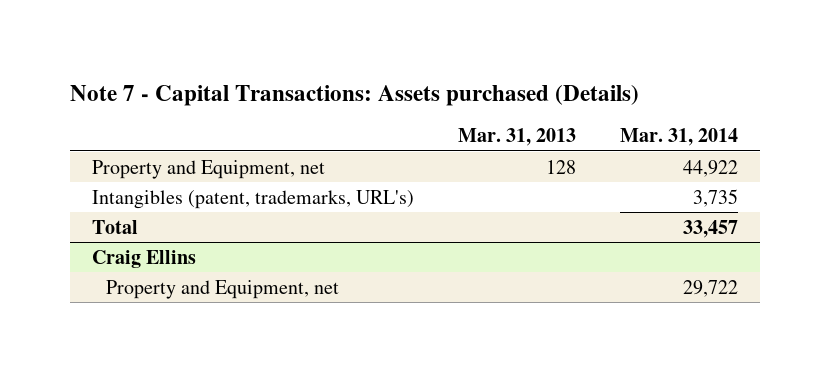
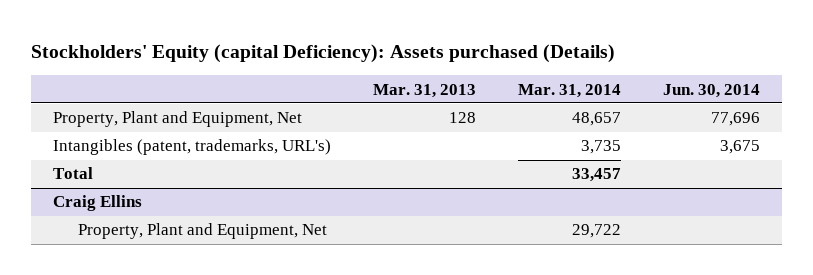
[69,84,639,106] Note 7 - Capital Transactions: Assets purchased (Details) -> [31,44,616,64] Stockholders' Equity (capital Deficiency): Assets purchased (Details)
none -> [663,83,761,98] Jun. 30, 2014
[91,159,325,179] Property and Equipment, net -> [52,111,302,128] Property, Plant and Equipment, Net
[683,159,739,177] 44,922 -> [572,112,622,127] 48,657
[106,279,340,299] Property and Equipment, net -> [78,223,328,240] Property, Plant and Equipment, Net

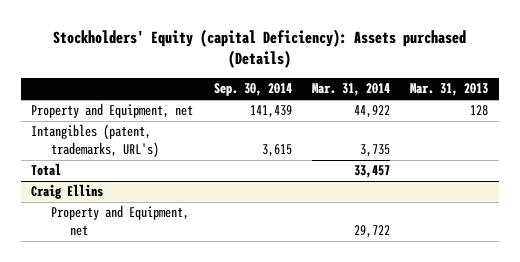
[663,83,761,98] Jun. 30, 2014 -> none
none -> [213,83,292,97] Sep. 30, 2014
[52,111,302,128] Property, Plant and Equipment, Net -> [31,103,194,119] Property and Equipment, net
[572,112,622,127] 48,657 -> [354,105,391,119] 44,922
[78,223,328,240] Property, Plant and Equipment, Net -> [50,205,189,236] Property and Equipment, net

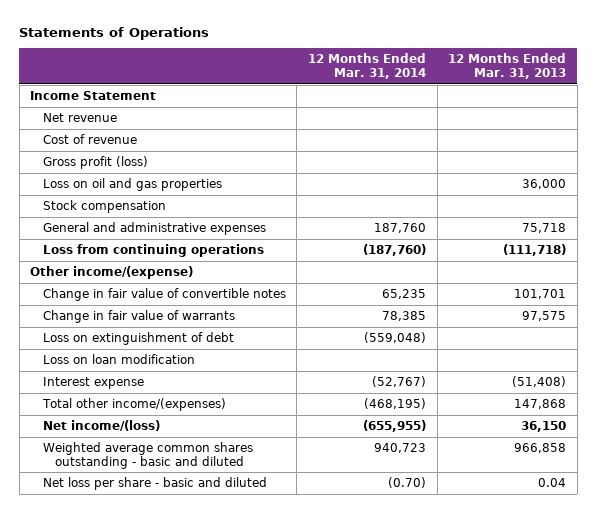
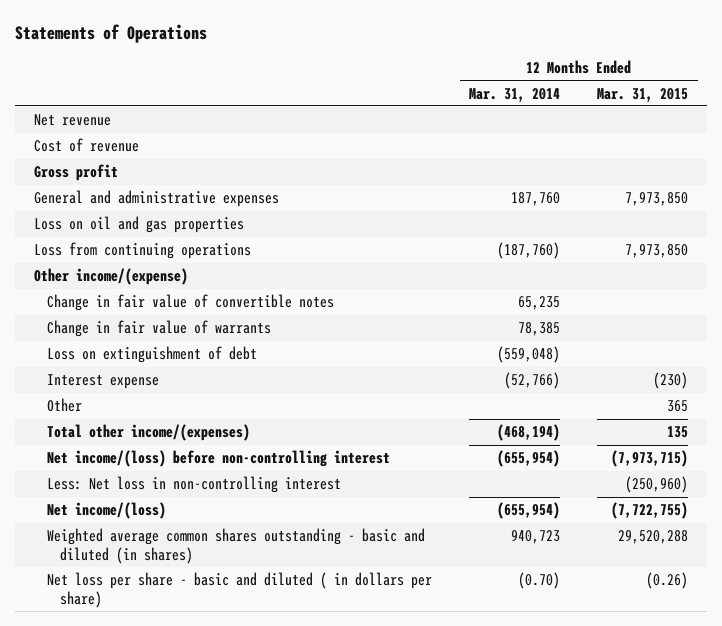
[448,53,567,79] 12 Months Ended Mar. 31, 2013 -> none
none -> [597,87,689,102] Mar. 31, 2015
[30,91,157,101] Income Statement -> none
[42,200,166,214] Stock compensation -> none
[42,156,148,170] Gross profit (loss) -> [33,164,118,182] Gross profit
[42,178,222,192] Loss on oil and gas properties -> [33,216,244,234] Loss on oil and gas properties
[42,354,195,365] Loss on loan modification -> none
[371,376,426,388] (52,767) -> [503,372,560,390] (52,766)
none -> [46,398,82,413] Other
[363,398,426,410] (468,195) -> [496,424,560,442] (468,194)
none -> [46,450,390,468] Net income/(loss) before non-controlling interest
none -> [46,476,341,494] Less: Net loss in non-controlling interest
[362,420,426,433] (655,955) -> [496,502,560,520] (655,954)
[42,442,253,469] Weighted average common shares outstanding - basic and diluted -> [46,528,425,564] Weighted average common shares outstanding - basic and diluted (in shares)
[42,477,267,491] Net loss per share - basic and diluted -> [46,572,432,608] Net loss per share - basic and diluted ( in dollars per share)

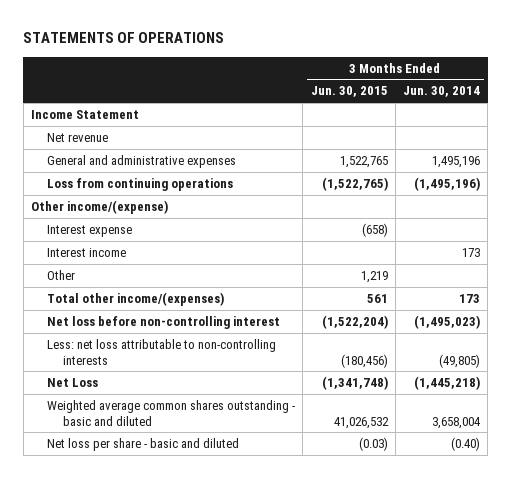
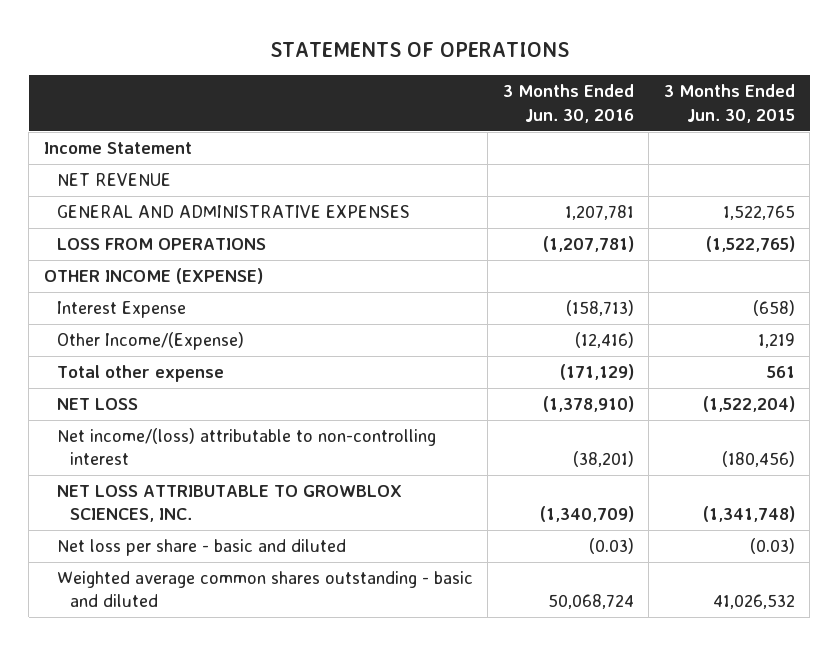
[403,86,481,98] Jun. 30, 2014 -> none
none -> [502,84,634,123] 3 Months Ended Jun. 30, 2016
[47,248,127,258] Interest income -> none
[47,133,109,143] Net revenue -> [57,173,172,187] NET REVENUE
[47,155,237,169] General and administrative expenses -> [57,205,411,219] GENERAL AND ADMINISTRATIVE EXPENSES
[47,178,234,192] Loss from continuing operations -> [57,238,267,251] LOSS FROM OPERATIONS
[30,200,168,215] Other income/(expense) -> [43,268,263,285] OTHER INCOME (EXPENSE)
[47,225,133,238] Interest expense -> [57,301,187,319] Interest Expense
[47,270,76,281] Other -> [57,332,245,351] Other Income/(Expense)
[47,292,225,307] Total other income/(expenses) -> [57,365,225,383] Total other expense
[47,316,281,330] Net loss before non-controlling interest -> [57,398,139,411] NET LOSS
[47,339,277,365] Less: net loss attributable to non-controlling interests -> [57,428,437,466] Net income/(loss) attributable to non-controlling interest
[47,378,99,388] Net Loss -> [57,485,403,523] NET LOSS ATTRIBUTABLE TO GROWBLOX SCIENCES, INC.
[47,400,296,426] Weighted average common shares outstanding - basic and diluted -> [57,571,474,608] Weighted average common shares outstanding - basic and diluted

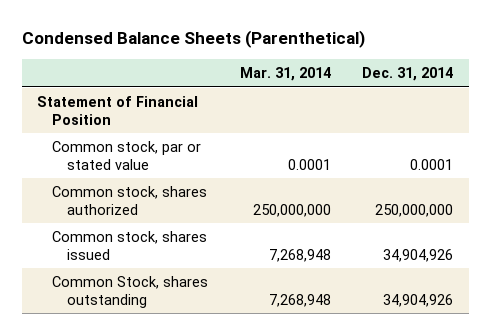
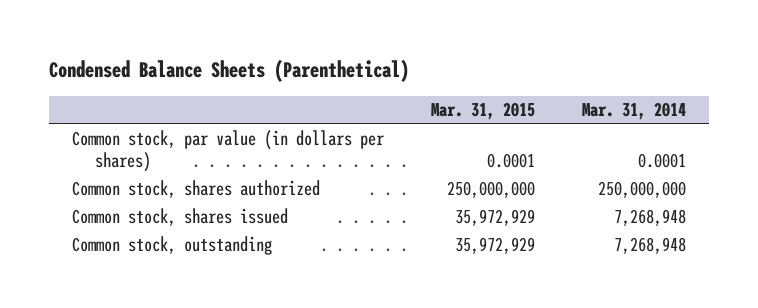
[362,67,454,82] Dec. 31, 2014 -> none
none -> [431,102,536,121] Mar. 31, 2015
[37,95,199,125] Statement of Financial Position -> none
[52,140,202,170] Common stock, par or stated value -> [72,130,385,172] Common stock, par value (in dollars per shares)
[52,275,209,308] Common Stock, shares outstanding -> [72,236,273,256] Common stock, outstanding

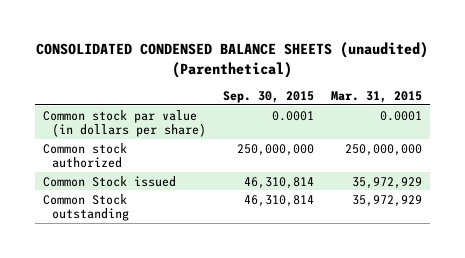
[49,59,410,83] Condensed Balance Sheets (Parenthetical) -> [36,42,429,78] CONSOLIDATED CONDENSED BALANCE SHEETS (unaudited) (Parenthetical)
[581,102,686,121] Mar. 31, 2014 -> none
none -> [222,91,314,104] Sep. 30, 2015
[72,130,385,172] Common stock, par value (in dollars per shares) -> [43,109,207,138] Common stock par value (in dollars per share)
[72,180,321,199] Common stock, shares authorized -> [43,142,128,169] Common stock authorized
[72,208,289,227] Common stock, shares issued -> [43,175,177,187] Common Stock issued
[72,236,273,256] Common stock, outstanding -> [43,193,130,222] Common Stock outstanding

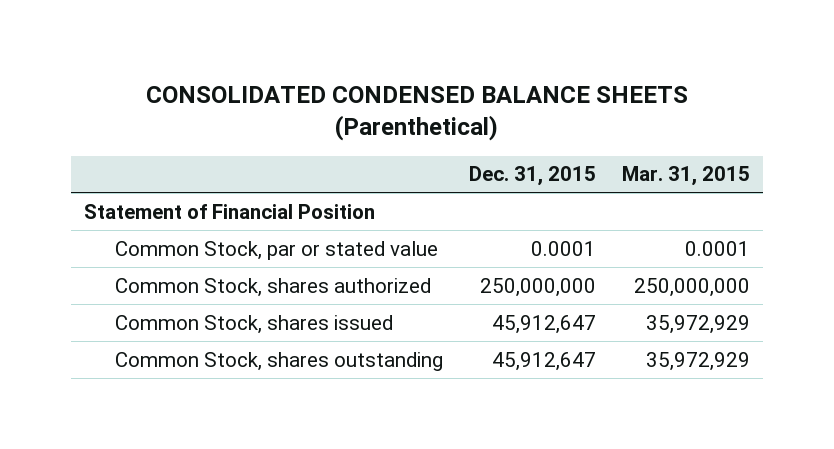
[36,42,429,78] CONSOLIDATED CONDENSED BALANCE SHEETS (unaudited) (Parenthetical) -> [146,85,689,141] CONSOLIDATED CONDENSED BALANCE SHEETS (Parenthetical)
[222,91,314,104] Sep. 30, 2015 -> none
none -> [469,166,597,187] Dec. 31, 2015
none -> [83,203,375,219] Statement of Financial Position
[43,109,207,138] Common stock par value (in dollars per share) -> [115,240,439,260] Common Stock, par or stated value
[43,142,128,169] Common stock authorized -> [115,277,432,297] Common Stock, shares authorized
[43,175,177,187] Common Stock issued -> [115,314,394,334] Common Stock, shares issued
[43,193,130,222] Common Stock outstanding -> [115,351,444,371] Common Stock, shares outstanding

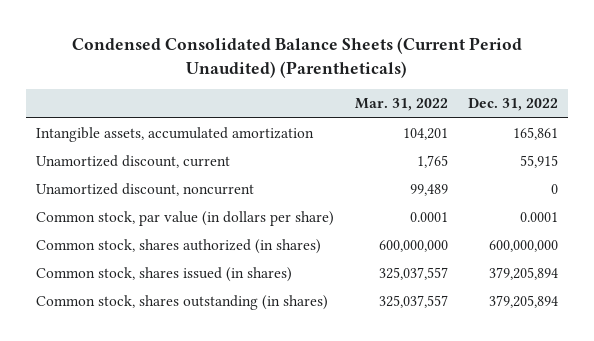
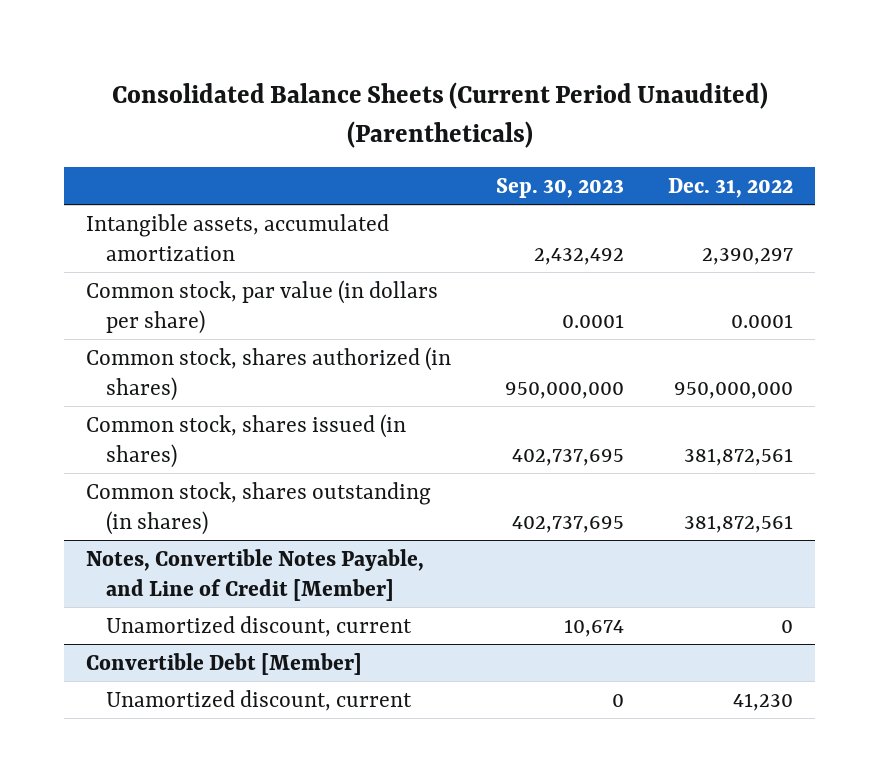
[72,37,523,78] Condensed Consolidated Balance Sheets (Current Period Unaudited) (Parentheticals) -> [111,82,768,148] Consolidated Balance Sheets (Current Period Unaudited) (Parentheticals)
[354,98,448,112] Mar. 31, 2022 -> none
none -> [495,177,624,198] Sep. 30, 2023
[36,155,231,169] Unamortized discount, current -> none
[36,183,255,197] Unamortized discount, noncurrent -> none
[512,127,558,141] 165,861 -> [702,247,794,265] 2,390,297
[488,240,558,253] 600,000,000 -> [674,381,794,399] 950,000,000
[488,267,558,281] 379,205,894 -> [684,447,794,466] 381,872,561
[488,295,558,309] 379,205,894 -> [684,514,794,533] 381,872,561
none -> [86,548,425,601] Notes, Convertible Notes Payable, and Line of Credit [Member]
none -> [106,615,413,637] Unamortized discount, current
none -> [86,652,363,675] Convertible Debt [Member]
none -> [106,689,413,711] Unamortized discount, current

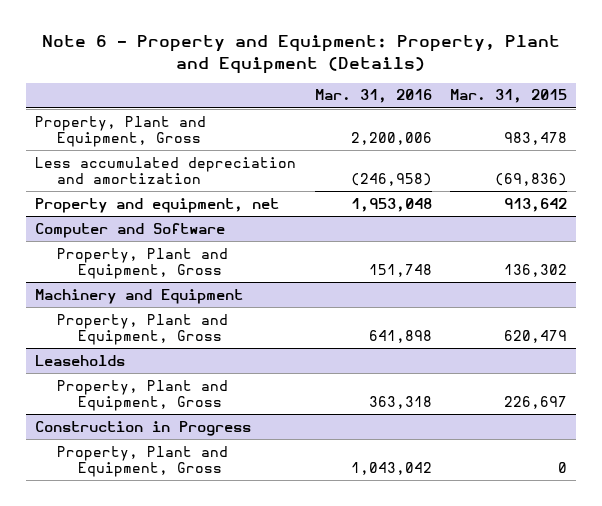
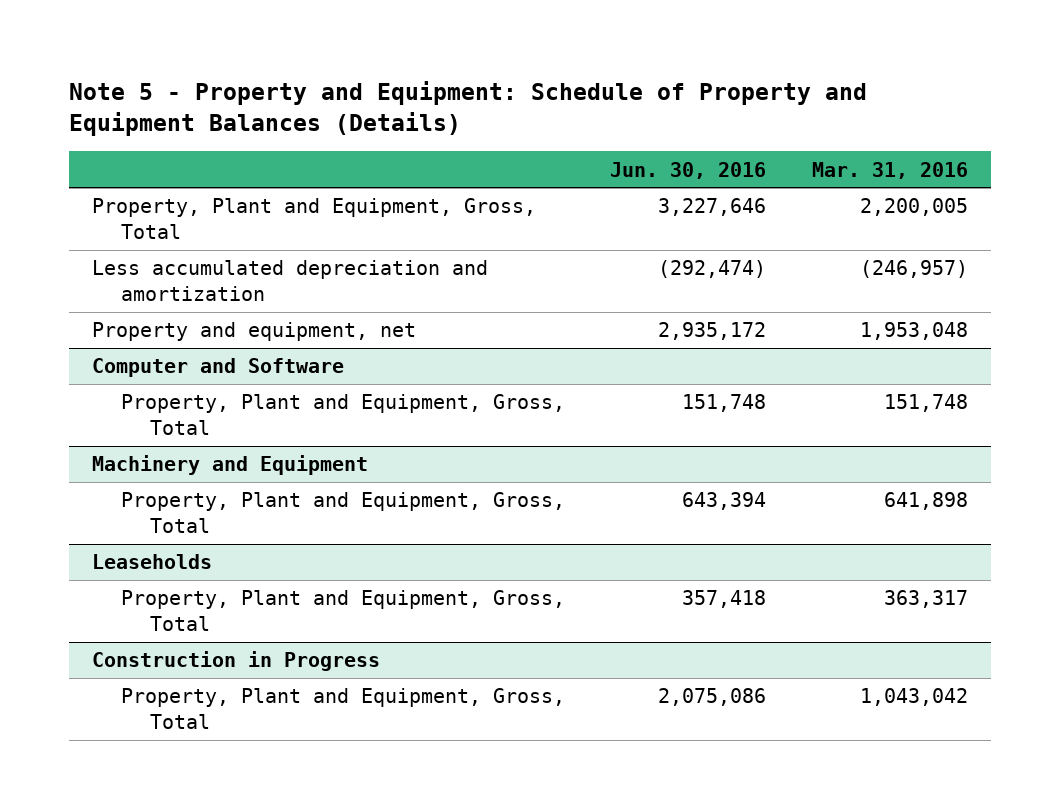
[42,35,561,74] Note 6 - Property and Equipment: Property, Plant and Equipment (Details) -> [69,81,868,137] Note 5 - Property and Equipment: Schedule of Property and Equipment Balances (Details)
[450,89,568,104] Mar. 31, 2015 -> none
none -> [610,161,767,179] Jun. 30, 2016
[34,115,206,148] Property, Plant and Equipment, Gross -> [91,198,536,240] Property, Plant and Equipment, Gross, Total
[350,132,432,146] 2,200,006 -> [859,198,968,217] 2,200,005
[350,173,432,187] (246,958) -> [859,260,968,279] (246,957)
[56,247,228,280] Property, Plant and Equipment, Gross -> [120,394,565,436] Property, Plant and Equipment, Gross, Total
[56,313,228,346] Property, Plant and Equipment, Gross -> [120,492,565,534] Property, Plant and Equipment, Gross, Total
[56,379,228,412] Property, Plant and Equipment, Gross -> [120,590,565,632] Property, Plant and Equipment, Gross, Total
[368,396,432,410] 363,318 -> [883,590,968,609] 363,317
[56,445,228,478] Property, Plant and Equipment, Gross -> [120,688,565,730] Property, Plant and Equipment, Gross, Total

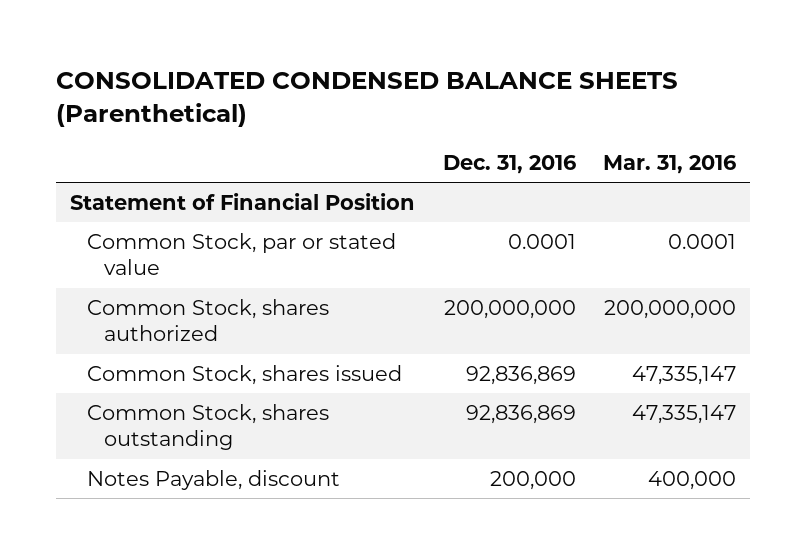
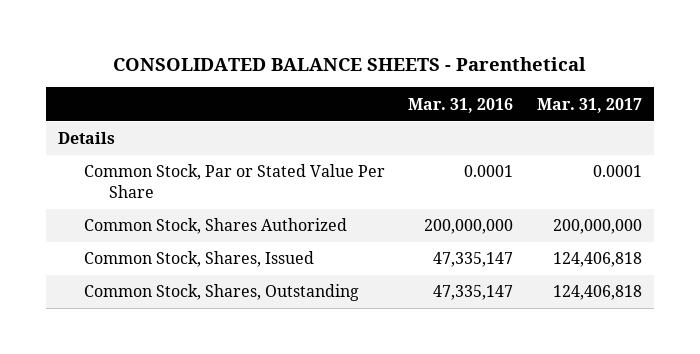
[56,72,679,128] CONSOLIDATED CONDENSED BALANCE SHEETS (Parenthetical) -> [112,57,586,72] CONSOLIDATED BALANCE SHEETS - Parenthetical
[442,155,576,175] Dec. 31, 2016 -> none
none -> [536,97,642,113] Mar. 31, 2017
[70,192,416,210] Statement of Financial Position -> none
[87,469,341,490] Notes Payable, discount -> none
none -> [57,132,115,145] Details
[87,232,397,276] Common Stock, par or stated value -> [83,164,385,198] Common Stock, Par or Stated Value Per Share
[87,298,330,342] Common Stock, shares authorized -> [83,218,347,235] Common Stock, Shares Authorized
[87,364,403,385] Common Stock, shares issued -> [83,251,314,268] Common Stock, Shares, Issued
[87,403,330,451] Common Stock, shares outstanding -> [83,284,359,302] Common Stock, Shares, Outstanding

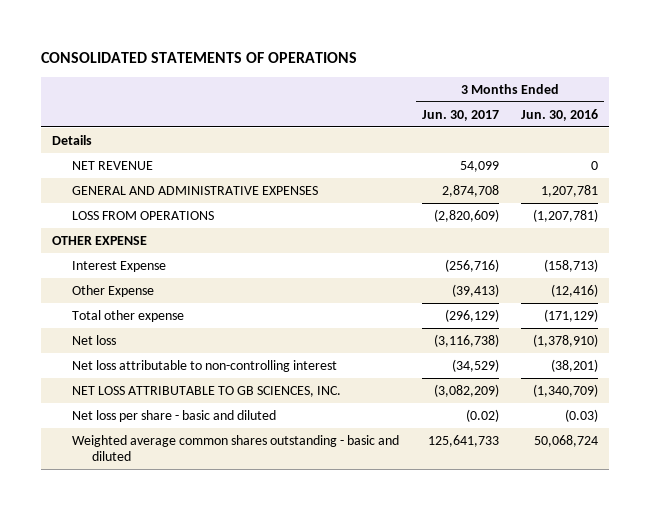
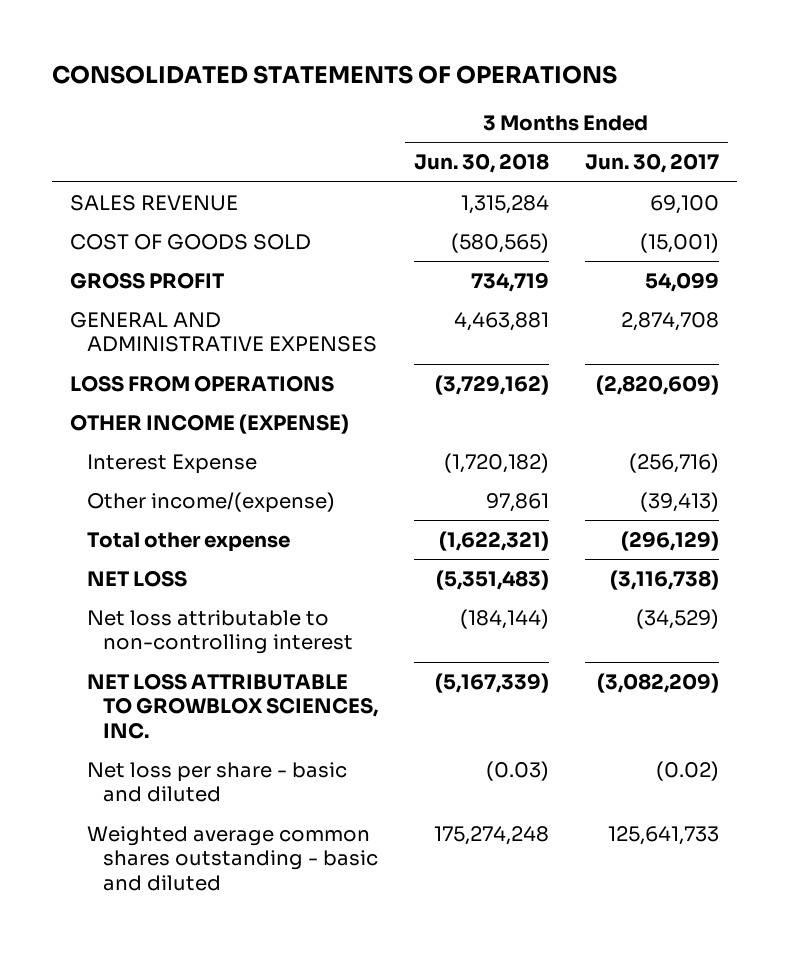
[521,108,599,121] Jun. 30, 2016 -> none
none -> [414,153,550,174] Jun. 30, 2018
[52,135,93,146] Details -> none
[71,161,153,171] NET REVENUE -> [70,194,239,211] SALES REVENUE
[459,161,499,173] 54,099 -> [649,194,719,214] 69,100
none -> [70,233,312,250] COST OF GOODS SOLD
none -> [70,271,225,289] GROSS PROFIT
[52,236,148,246] OTHER EXPENSE -> [70,413,350,434] OTHER INCOME (EXPENSE)
[71,285,154,298] Other Expense -> [86,491,335,513] Other income/(expense)
[71,335,116,346] Net loss -> [86,569,187,587] NET LOSS
[71,386,341,398] NET LOSS ATTRIBUTABLE TO GB SCIENCES, INC. -> [86,672,379,739] NET LOSS ATTRIBUTABLE TO GROWBLOX SCIENCES, INC.

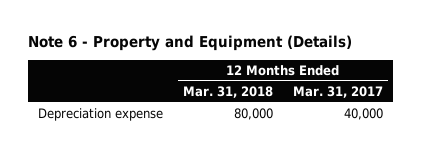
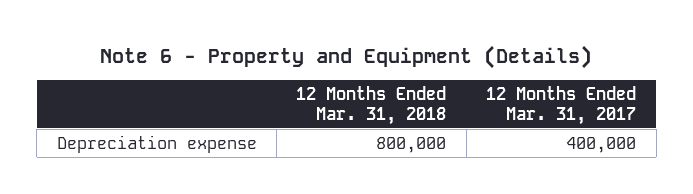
[234,108,274,121] 80,000 -> [376,136,447,153] 800,000
[344,108,384,121] 40,000 -> [566,136,637,153] 400,000

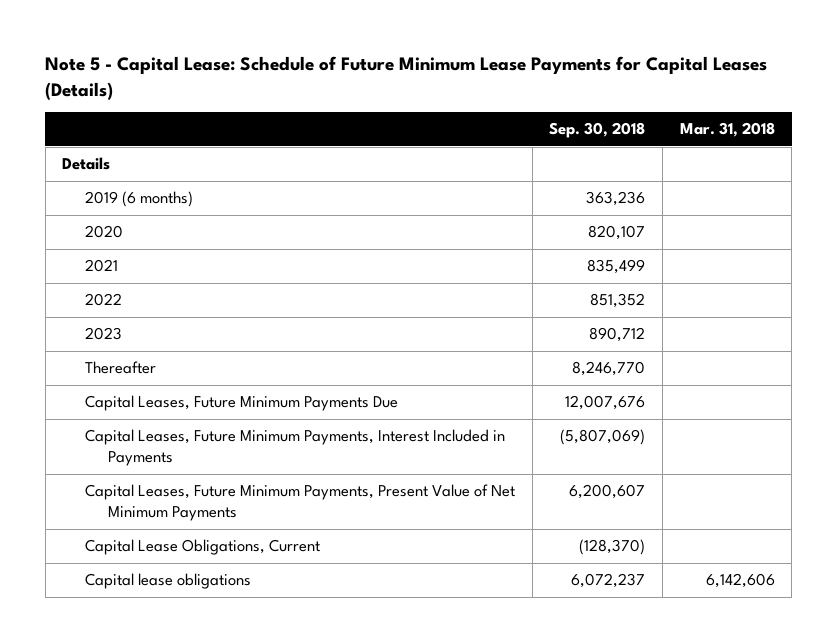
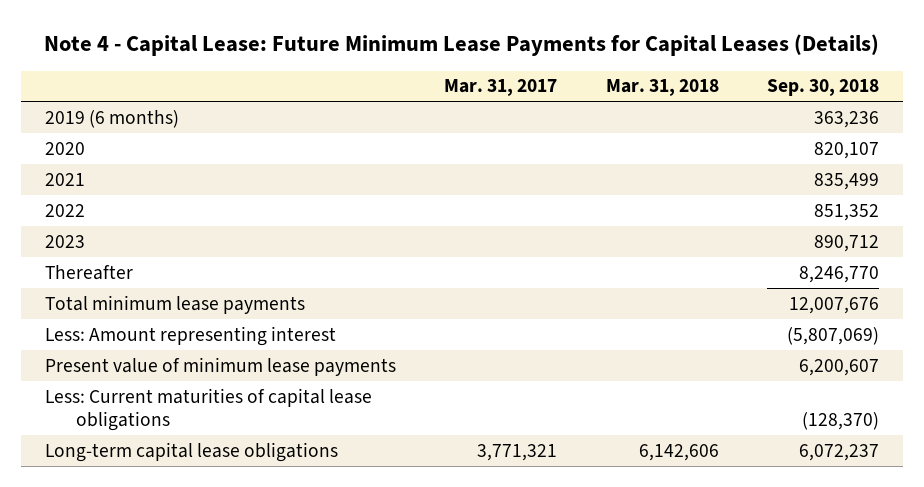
[45,56,768,100] Note 5 - Capital Lease: Schedule of Future Minimum Lease Payments for Capital Leases (Details) -> [43,34,879,57] Note 4 - Capital Lease: Future Minimum Lease Payments for Capital Leases (Details)
none -> [444,79,558,97] Mar. 31, 2017
[62,157,111,171] Details -> none
[84,395,398,412] Capital Leases, Future Minimum Payments Due -> [44,294,305,314] Total minimum lease payments
[84,429,505,467] Capital Leases, Future Minimum Payments, Interest Included in Payments -> [44,325,336,346] Less: Amount representing interest
[84,484,515,522] Capital Leases, Future Minimum Payments, Present Value of Net Minimum Payments -> [44,356,396,376] Present value of minimum lease payments
[84,539,320,556] Capital Lease Obligations, Current -> [44,387,372,432] Less: Current maturities of capital lease obligations
[84,573,251,590] Capital lease obligations -> [44,441,338,462] Long-term capital lease obligations

